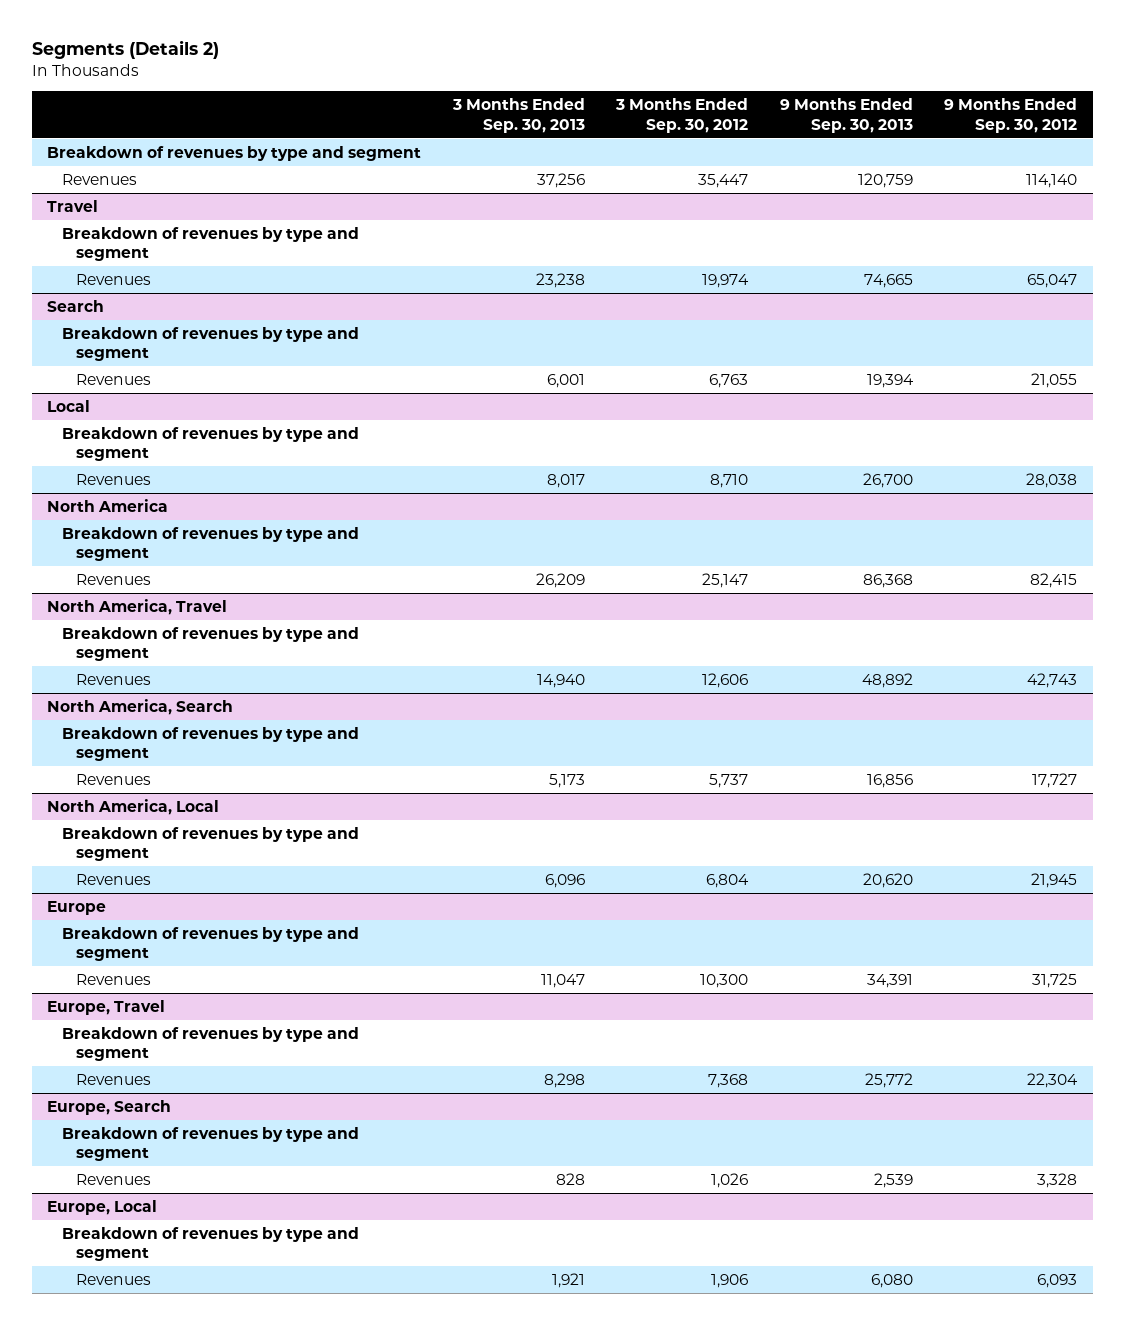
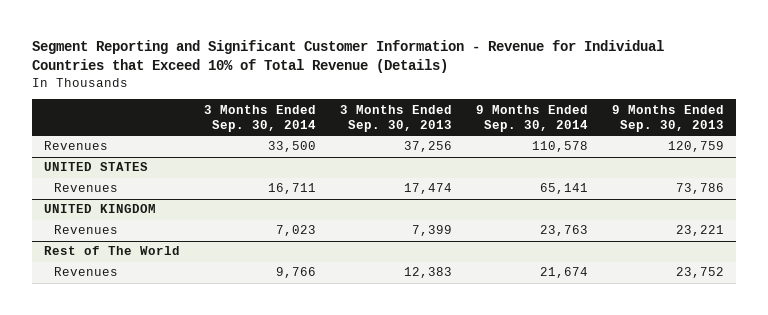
[31,40,219,60] Segments (Details 2) -> [32,40,665,74] Segment Reporting and Significant Customer Information - Revenue for Individual Countries that Exceed 10% of Total Revenue (Details)
[615,97,749,133] 3 Months Ended Sep. 30, 2012 -> none
[944,97,1078,133] 9 Months Ended Sep. 30, 2012 -> none
none -> [204,104,317,132] 3 Months Ended Sep. 30, 2014
none -> [476,104,589,132] 9 Months Ended Sep. 30, 2014
[47,145,422,161] Breakdown of revenues by type and segment -> none
[47,199,99,212] Travel -> none
[61,226,359,262] Breakdown of revenues by type and segment -> none
[47,299,105,312] Search -> none
[61,326,359,362] Breakdown of revenues by type and segment -> none
[47,399,91,412] Local -> none
[61,426,359,462] Breakdown of revenues by type and segment -> none
[47,498,169,512] North America -> none
[61,526,359,562] Breakdown of revenues by type and segment -> none
[75,573,151,585] Revenues -> none
[47,598,228,615] North America, Travel -> none
[61,626,359,662] Breakdown of revenues by type and segment -> none
[75,673,151,685] Revenues -> none
[47,698,234,715] North America, Search -> none
[61,726,359,762] Breakdown of revenues by type and segment -> none
[75,773,151,785] Revenues -> none
[47,798,220,815] North America, Local -> none
[61,826,359,862] Breakdown of revenues by type and segment -> none
[75,873,151,885] Revenues -> none
[47,900,107,915] Europe -> none
[61,926,359,962] Breakdown of revenues by type and segment -> none
[75,973,151,985] Revenues -> none
[47,999,166,1015] Europe, Travel -> none
[61,1026,359,1062] Breakdown of revenues by type and segment -> none
[75,1073,151,1085] Revenues -> none
[47,1099,172,1115] Europe, Search -> none
[61,1126,359,1162] Breakdown of revenues by type and segment -> none
[75,1173,151,1185] Revenues -> none
[47,1199,158,1215] Europe, Local -> none
[61,1226,359,1262] Breakdown of revenues by type and segment -> none
[75,1273,151,1285] Revenues -> none
none -> [44,162,149,172] UNITED STATES
[535,272,585,288] 23,238 -> [404,183,453,195] 17,474
[863,273,913,288] 74,665 -> [676,183,725,195] 73,786
none -> [44,204,157,214] UNITED KINGDOM
[546,373,585,388] 6,001 -> [412,225,453,237] 7,399
[866,373,914,388] 19,394 -> [676,225,725,237] 23,221
none -> [44,246,181,256] Rest of The World
[546,473,585,488] 8,017 -> [404,267,453,279] 12,383
[862,472,913,488] 26,700 -> [676,267,725,279] 23,752

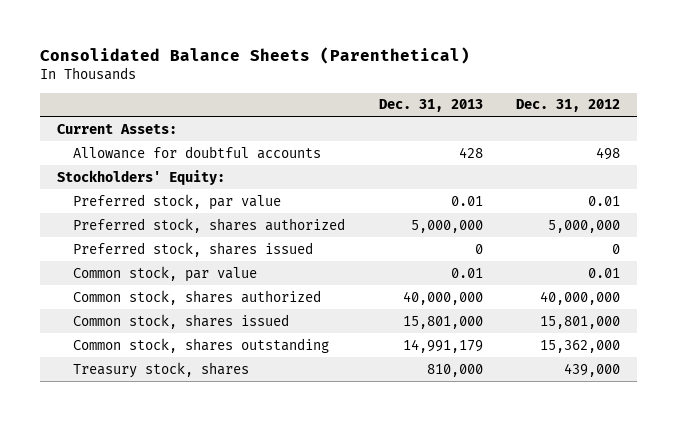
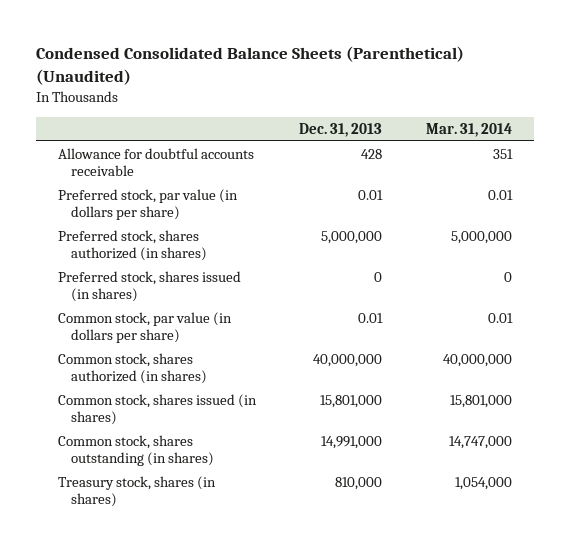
[40,47,471,65] Consolidated Balance Sheets (Parenthetical) -> [36,46,465,86] Condensed Consolidated Balance Sheets (Parenthetical) (Unaudited)
[516,99,621,113] Dec. 31, 2012 -> none
none -> [425,122,512,137] Mar. 31, 2014
[56,123,177,134] Current Assets: -> none
[56,169,225,185] Stockholders' Equity: -> none
[73,145,322,159] Allowance for doubtful accounts -> [57,147,254,177] Allowance for doubtful accounts receivable
[73,193,282,210] Preferred stock, par value -> [57,188,238,221] Preferred stock, par value (in dollars per share)
[73,217,346,233] Preferred stock, shares authorized -> [57,229,208,262] Preferred stock, shares authorized (in shares)
[73,241,314,257] Preferred stock, shares issued -> [57,270,241,303] Preferred stock, shares issued (in shares)
[73,265,258,282] Common stock, par value -> [57,311,232,344] Common stock, par value (in dollars per share)
[73,289,322,305] Common stock, shares authorized -> [57,352,208,385] Common stock, shares authorized (in shares)
[73,313,290,329] Common stock, shares issued -> [57,393,257,426] Common stock, shares issued (in shares)
[73,337,330,353] Common stock, shares outstanding -> [57,434,215,467] Common stock, shares outstanding (in shares)
[402,338,483,353] 14,991,179 -> [321,435,383,449] 14,991,000
[73,361,250,378] Treasury stock, shares -> [57,475,216,508] Treasury stock, shares (in shares)

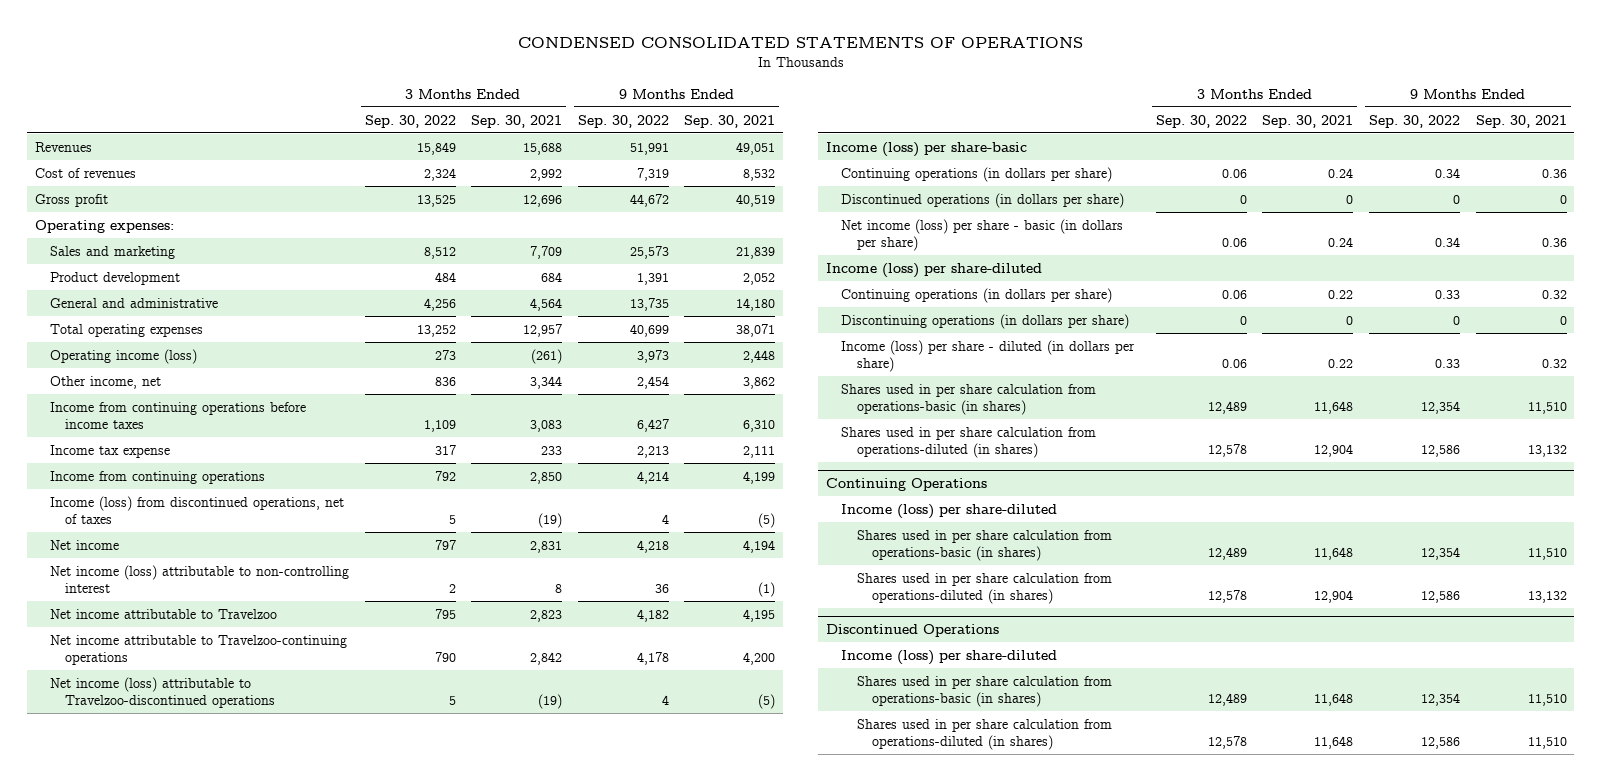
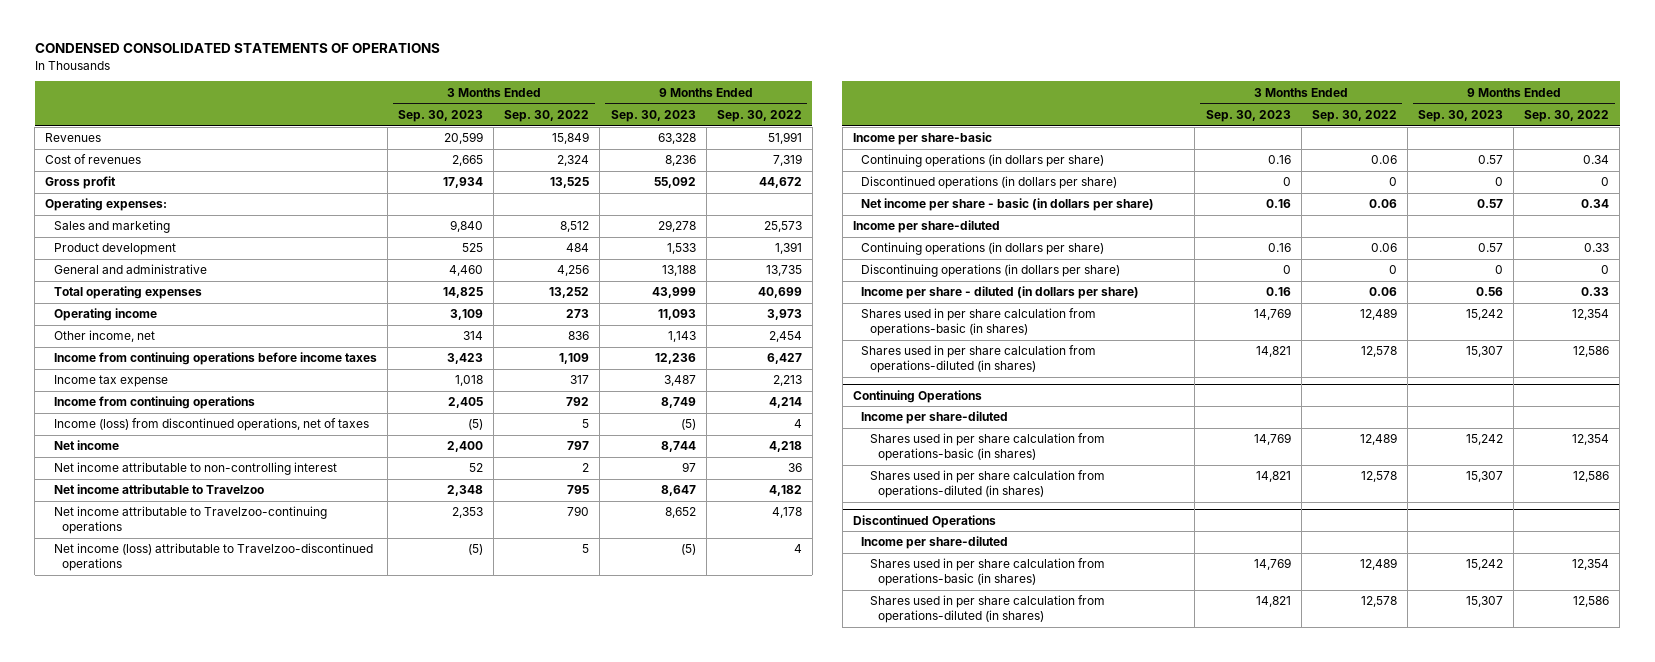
[471,114,563,128] Sep. 30, 2021 -> none
[684,114,776,128] Sep. 30, 2021 -> none
none -> [398,109,484,122] Sep. 30, 2023
none -> [610,109,696,122] Sep. 30, 2023
[50,348,198,364] Operating income (loss) -> [53,308,157,322] Operating income
[50,564,350,593] Net income (loss) attributable to non-controlling interest -> [53,462,337,476] Net income attributable to non-controlling interest
[825,141,1027,157] Income (loss) per share-basic -> [852,132,992,146] Income per share-basic
[841,218,1124,251] Net income (loss) per share - basic (in dollars per share) -> [861,198,1155,212] Net income per share - basic (in dollars per share)
[825,262,1042,278] Income (loss) per share-diluted -> [852,220,1000,234] Income per share-diluted
[841,339,1136,372] Income (loss) per share - diluted (in dollars per share) -> [861,286,1140,300] Income per share - diluted (in dollars per share)
[841,503,1058,519] Income (loss) per share-diluted -> [861,411,1009,425] Income per share-diluted
[841,649,1058,665] Income (loss) per share-diluted -> [861,536,1009,550] Income per share-diluted

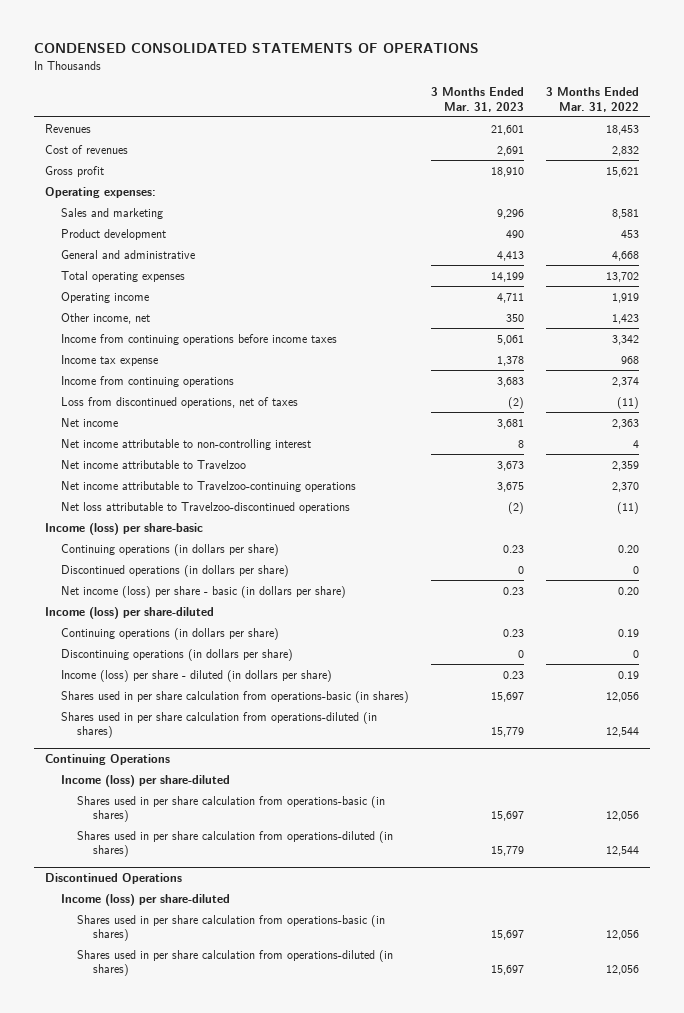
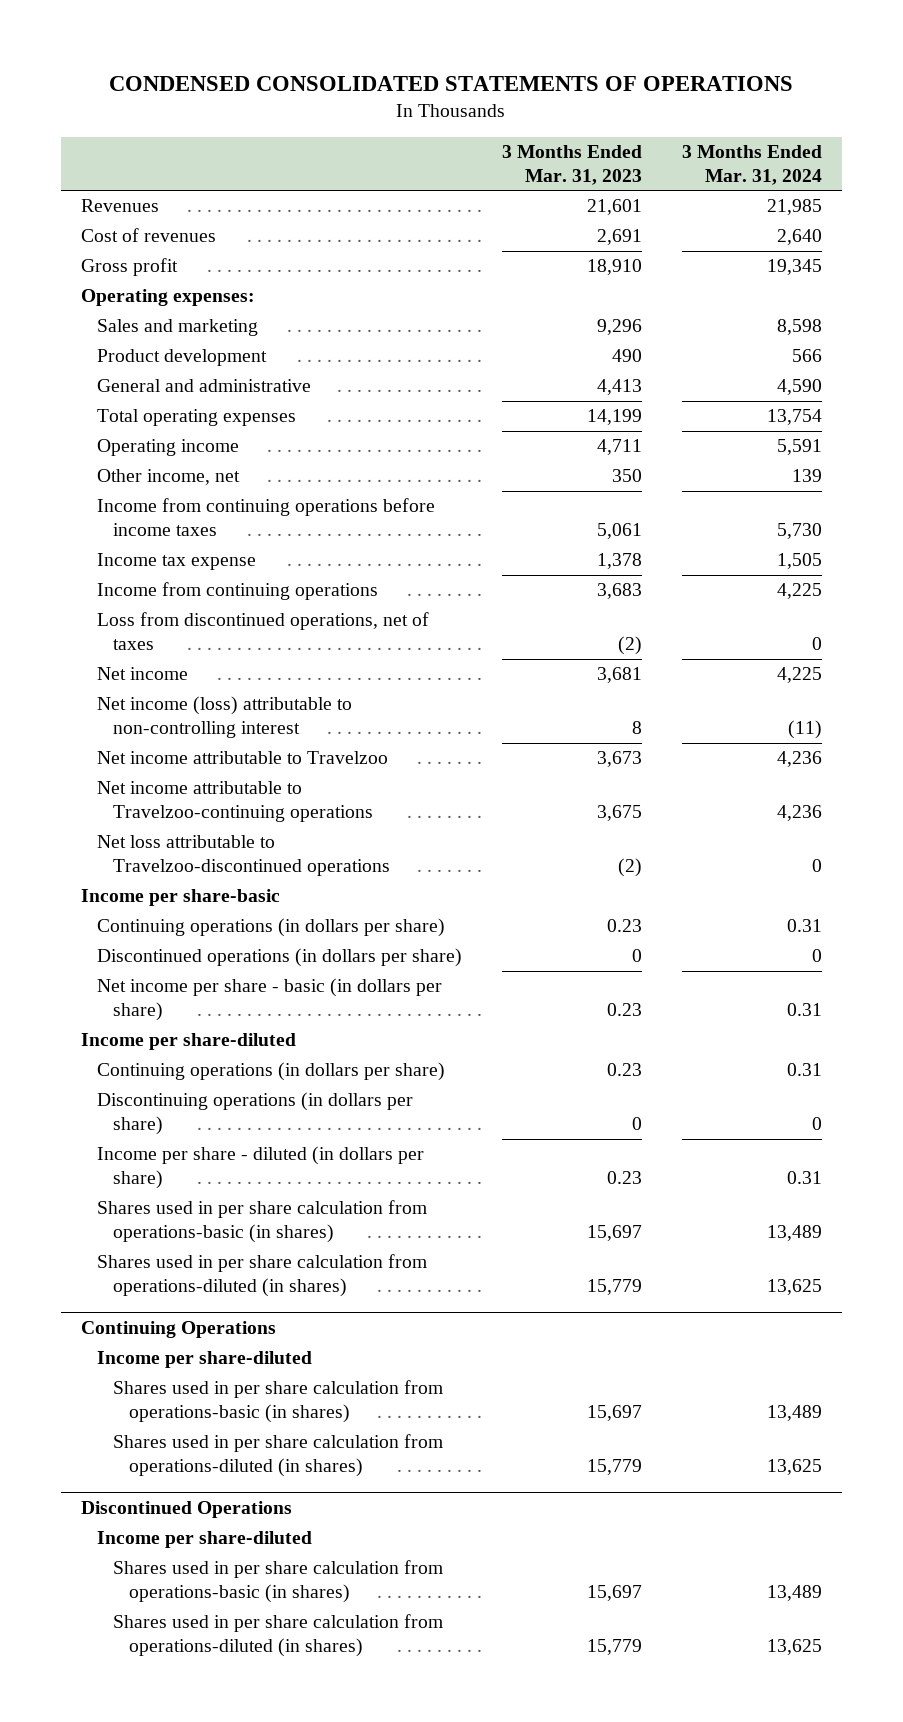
[546,87,640,112] 3 Months Ended Mar. 31, 2022 -> none
none -> [681,144,822,185] 3 Months Ended Mar. 31, 2024
[61,438,312,450] Net income attributable to non-controlling interest -> [97,696,353,739] Net income (loss) attributable to non-controlling interest
[45,522,204,535] Income (loss) per share-basic -> [80,889,280,907] Income per share-basic
[61,585,347,598] Net income (loss) per share - basic (in dollars per share) -> [97,978,443,1022] Net income per share - basic (in dollars per share)
[45,606,215,619] Income (loss) per share-diluted -> [80,1033,296,1051] Income per share-diluted
[61,669,333,682] Income (loss) per share - diluted (in dollars per share) -> [97,1146,425,1190] Income per share - diluted (in dollars per share)
[61,774,231,787] Income (loss) per share-diluted -> [97,1351,313,1369] Income per share-diluted
[61,893,231,906] Income (loss) per share-diluted -> [97,1531,313,1549] Income per share-diluted
[491,964,525,975] 15,697 -> [586,1639,642,1656] 15,779

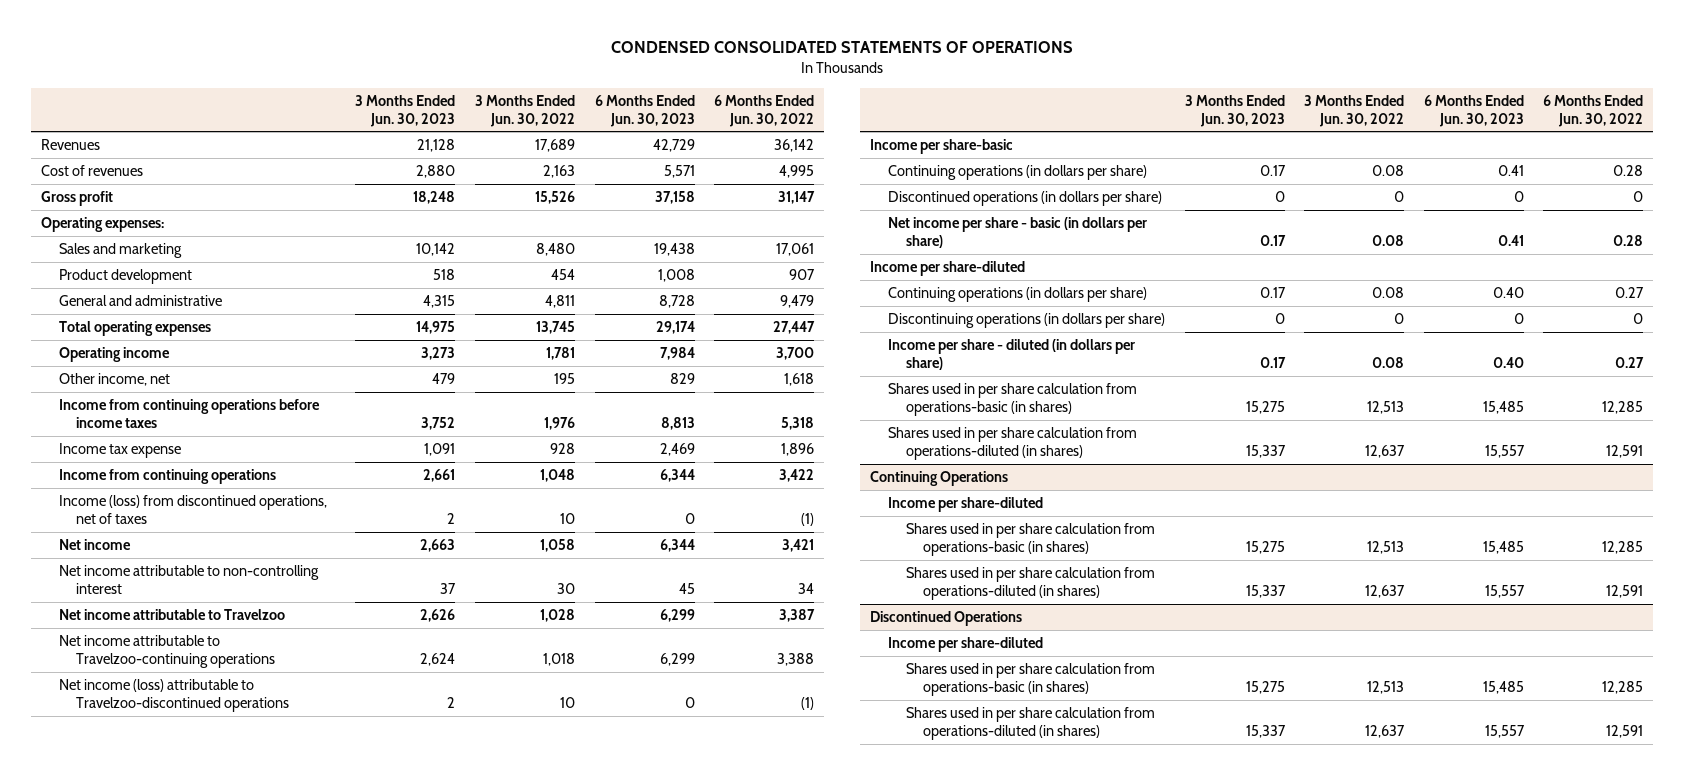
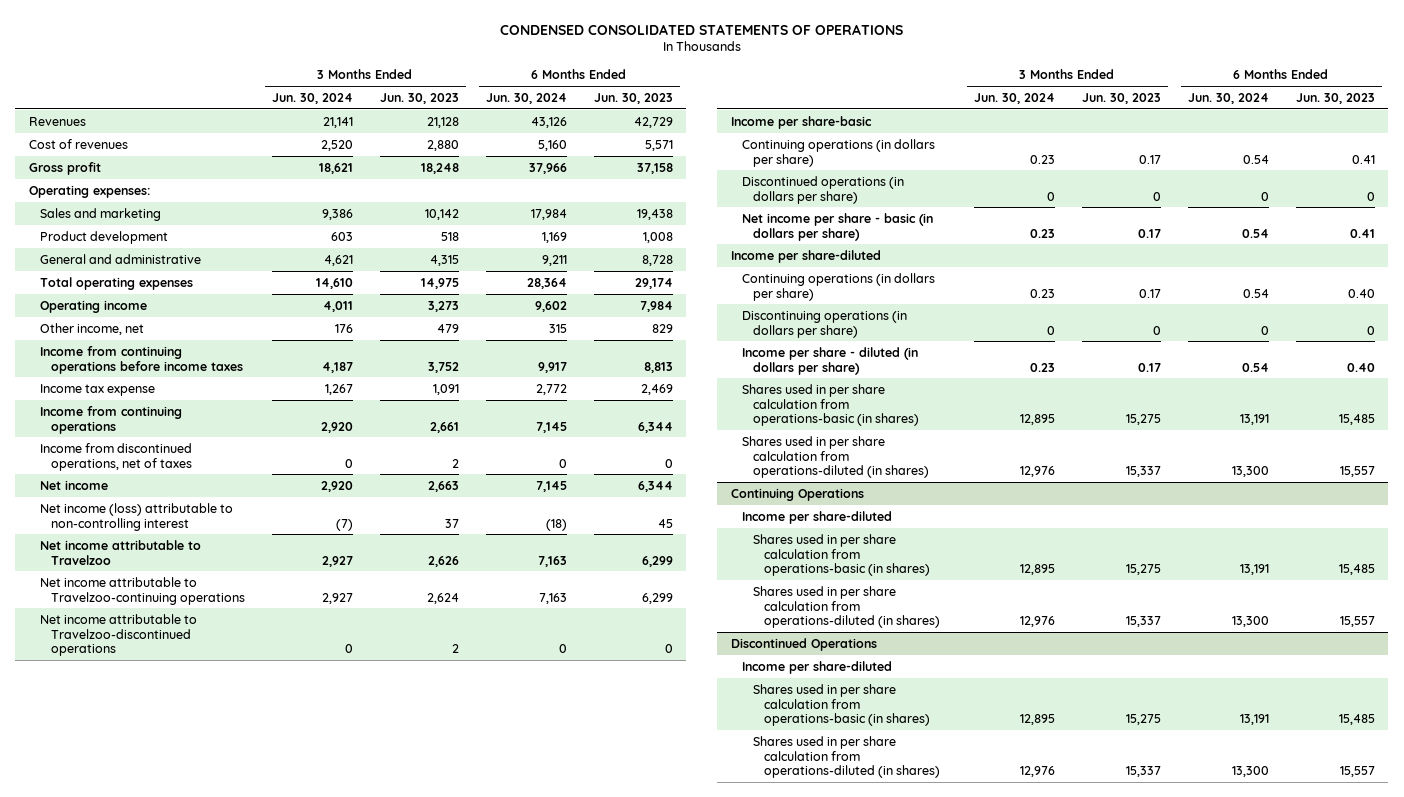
[474,94,575,127] 3 Months Ended Jun. 30, 2022 -> none
[714,94,815,127] 6 Months Ended Jun. 30, 2022 -> none
none -> [272,92,354,104] Jun. 30, 2024
none -> [485,92,567,104] Jun. 30, 2024
[58,495,327,525] Income (loss) from discontinued operations, net of taxes -> [39,442,193,471] Income from discontinued operations, net of taxes
[58,565,319,595] Net income attributable to non-controlling interest -> [39,502,233,531] Net income (loss) attributable to non-controlling interest
[58,679,290,713] Net income (loss) attributable to Travelzoo-discontinued operations -> [39,613,197,657] Net income attributable to Travelzoo-discontinued operations

